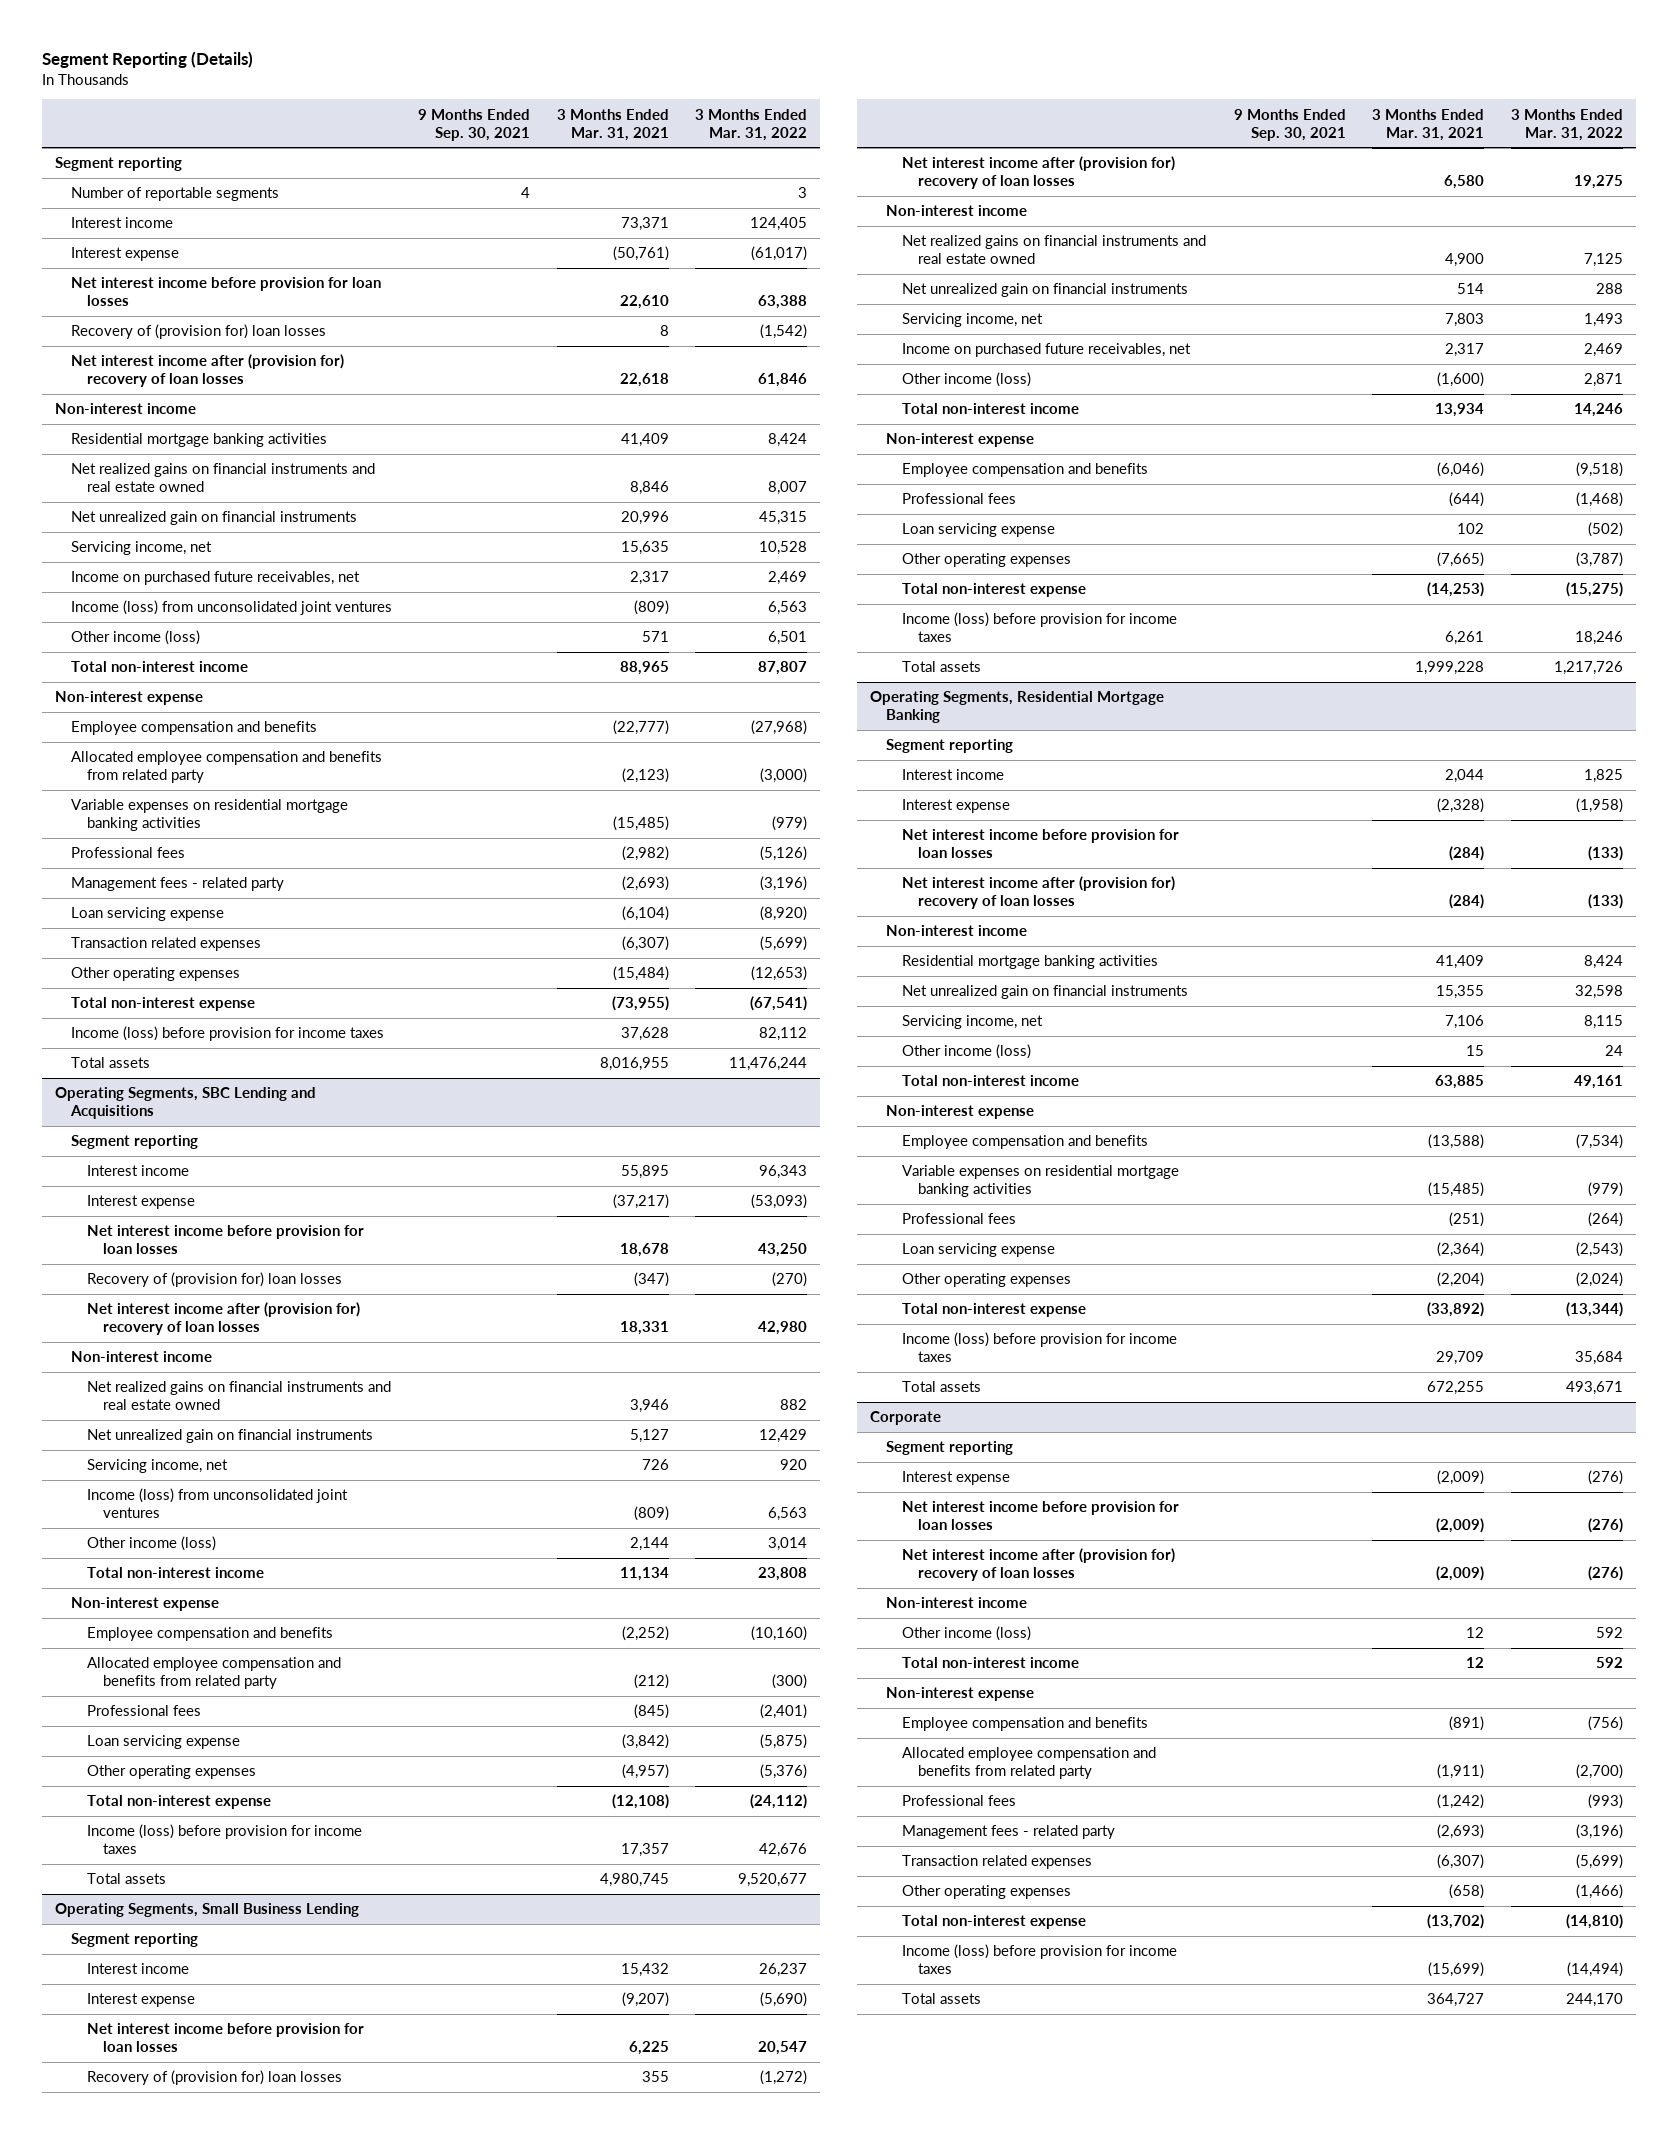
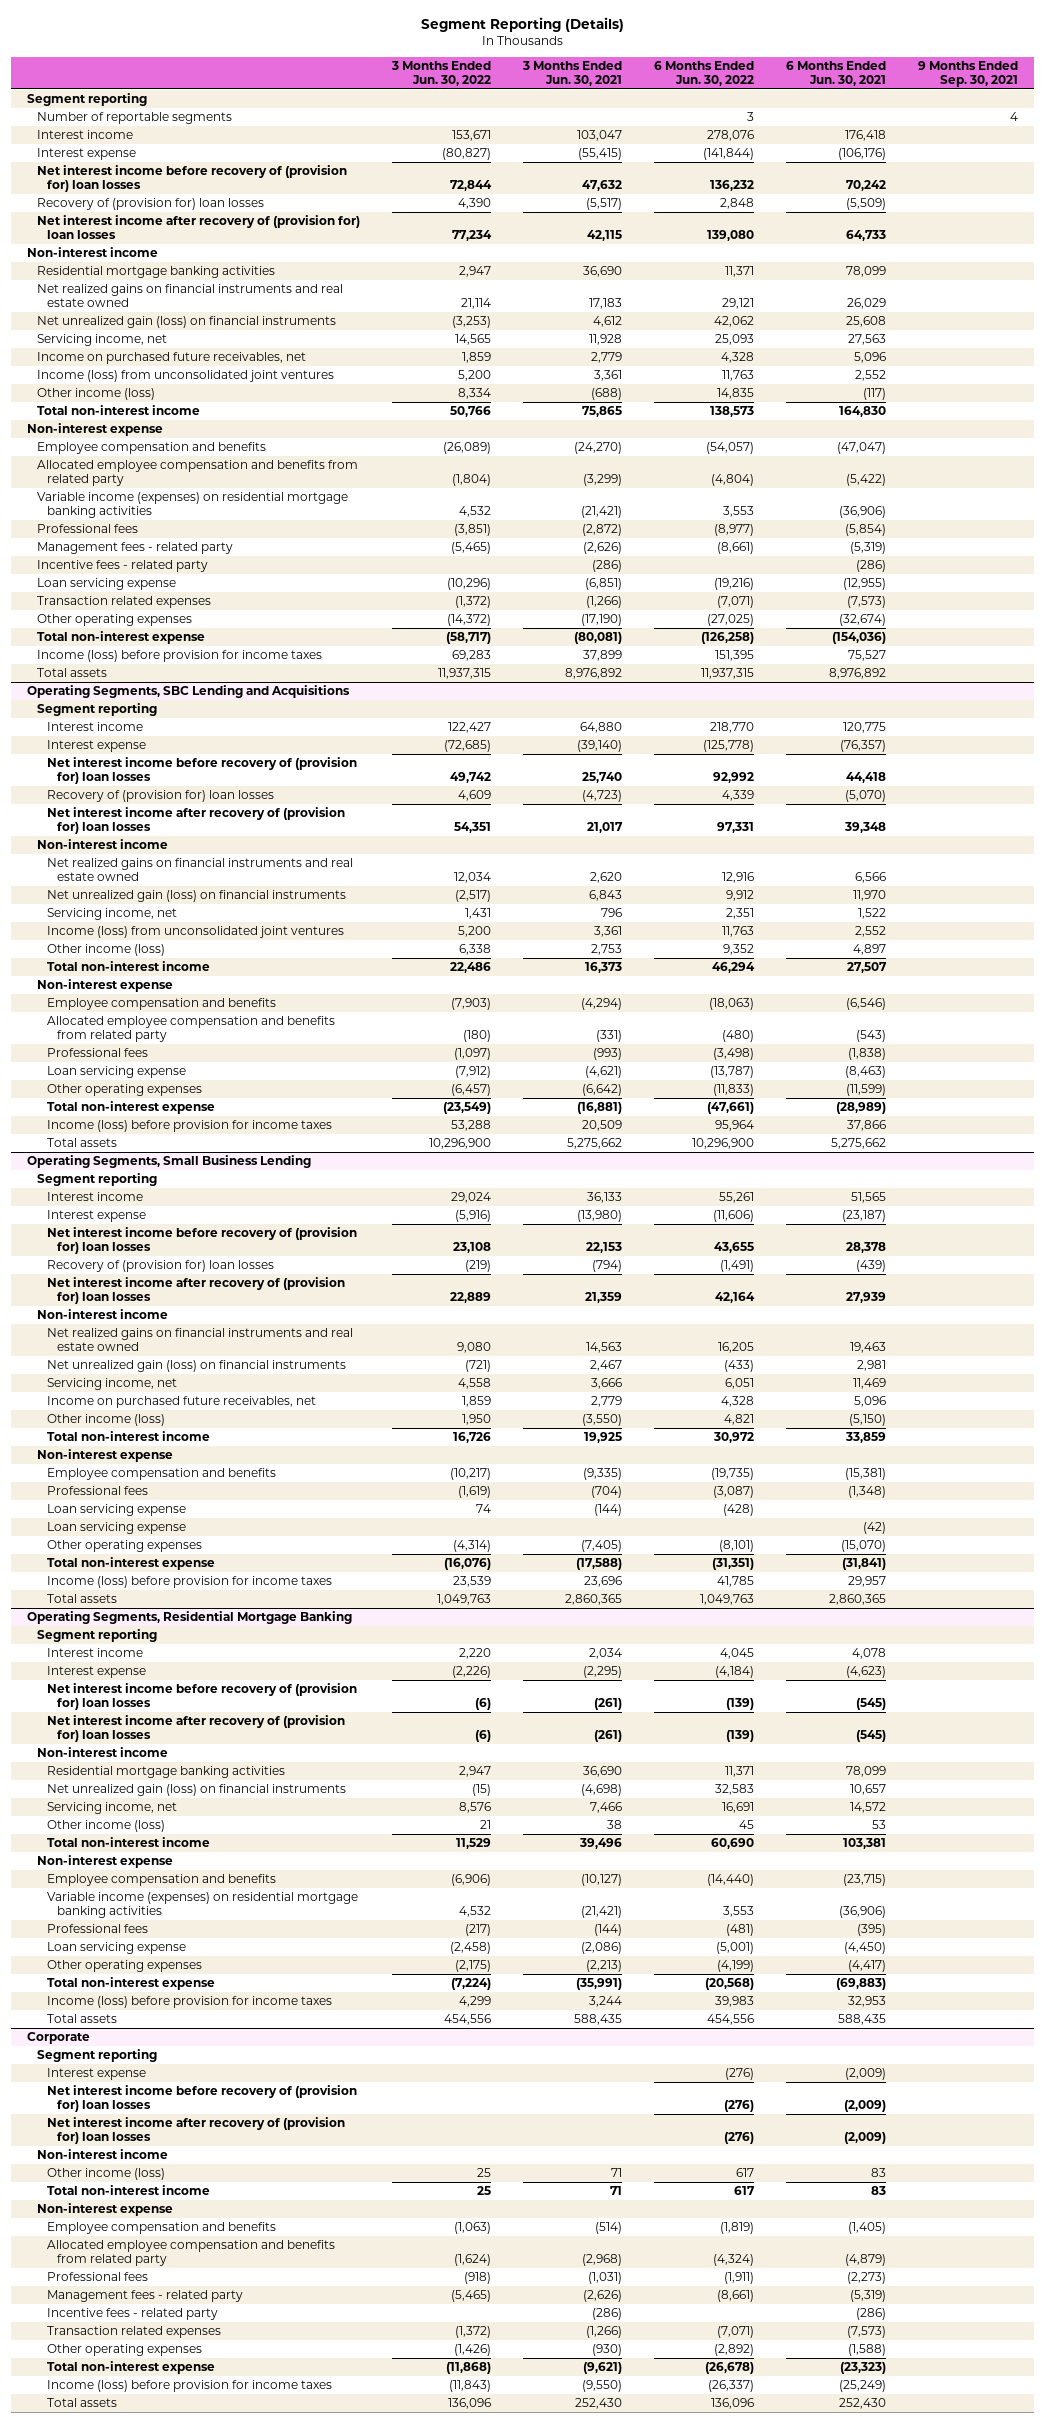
[556,108,669,141] 3 Months Ended Mar. 31, 2021 -> none
[695,108,808,141] 3 Months Ended Mar. 31, 2022 -> none
none -> [390,60,491,87] 3 Months Ended Jun. 30, 2022
none -> [521,60,622,87] 3 Months Ended Jun. 30, 2021
none -> [654,60,755,87] 6 Months Ended Jun. 30, 2022
none -> [786,60,887,87] 6 Months Ended Jun. 30, 2021
[70,277,381,307] Net interest income before provision for loan losses -> [36,164,347,193] Net interest income before recovery of (provision for) loan losses
[70,354,344,388] Net interest income after (provision for) recovery of loan losses -> [36,214,360,240] Net interest income after recovery of (provision for) loan losses
[70,511,357,526] Net unrealized gain on financial instruments -> [36,315,336,328] Net unrealized gain (loss) on financial instruments
[70,799,348,832] Variable expenses on residential mortgage banking activities -> [36,491,348,519] Variable income (expenses) on residential mortgage banking activities
none -> [36,559,208,572] Incentive fees - related party
[86,1225,364,1255] Net interest income before provision for loan losses -> [46,756,357,785] Net interest income before recovery of (provision for) loan losses
[86,1302,360,1336] Net interest income after (provision for) recovery of loan losses -> [46,806,345,835] Net interest income after recovery of (provision for) loan losses
[86,1429,373,1444] Net unrealized gain on financial instruments -> [46,889,346,902] Net unrealized gain (loss) on financial instruments
[86,2023,364,2053] Net interest income before provision for loan losses -> [46,1226,357,1255] Net interest income before recovery of (provision for) loan losses
[902,156,1176,190] Net interest income after (provision for) recovery of loan losses -> [46,1276,345,1305] Net interest income after recovery of (provision for) loan losses
[902,283,1189,298] Net unrealized gain on financial instruments -> [46,1359,346,1372] Net unrealized gain (loss) on financial instruments
none -> [46,1521,186,1534] Loan servicing expense
[902,829,1180,859] Net interest income before provision for loan losses -> [46,1682,357,1711] Net interest income before recovery of (provision for) loan losses
[902,876,1176,910] Net interest income after (provision for) recovery of loan losses -> [46,1714,345,1743] Net interest income after recovery of (provision for) loan losses
[902,985,1189,1000] Net unrealized gain on financial instruments -> [46,1783,346,1796] Net unrealized gain (loss) on financial instruments
[902,1165,1180,1198] Variable expenses on residential mortgage banking activities -> [46,1891,358,1919] Variable income (expenses) on residential mortgage banking activities
[902,1501,1180,1531] Net interest income before provision for loan losses -> [46,2084,357,2113] Net interest income before recovery of (provision for) loan losses
[902,1548,1176,1582] Net interest income after (provision for) recovery of loan losses -> [46,2116,345,2145] Net interest income after recovery of (provision for) loan losses
none -> [46,2307,218,2320] Incentive fees - related party

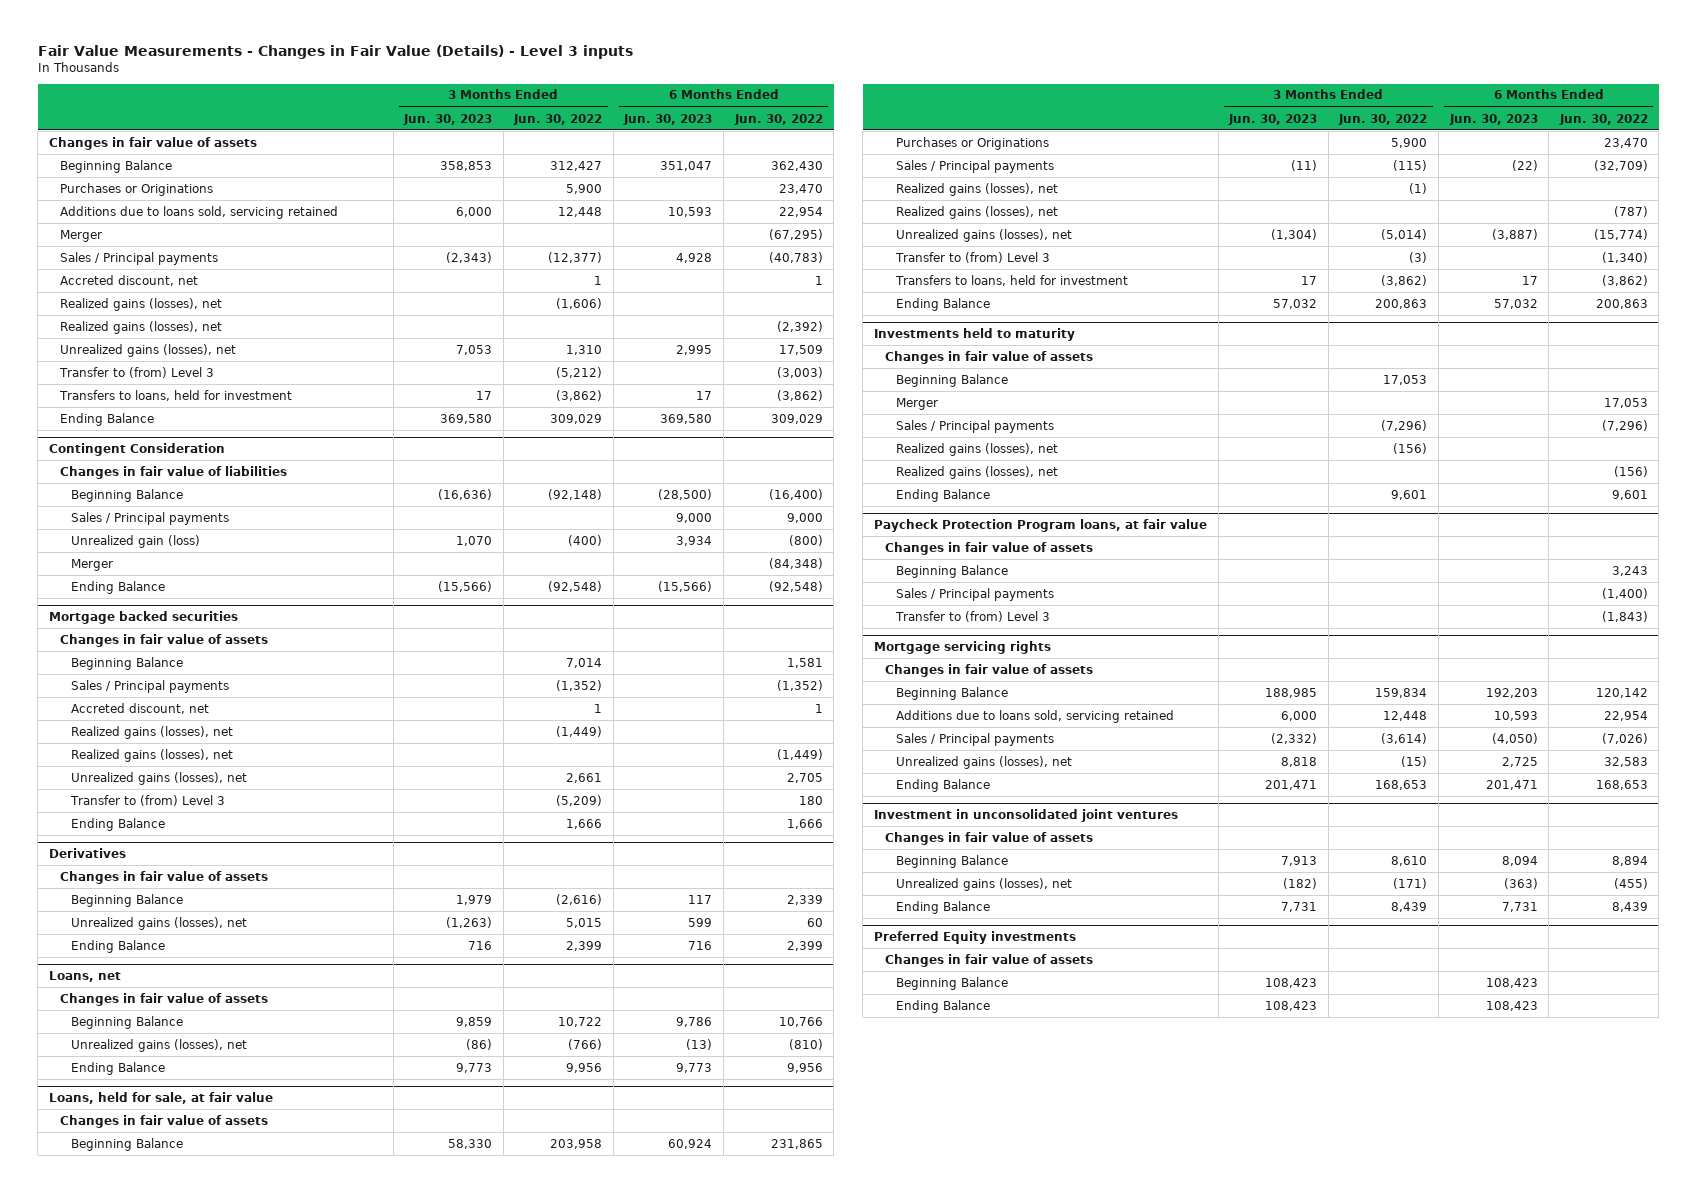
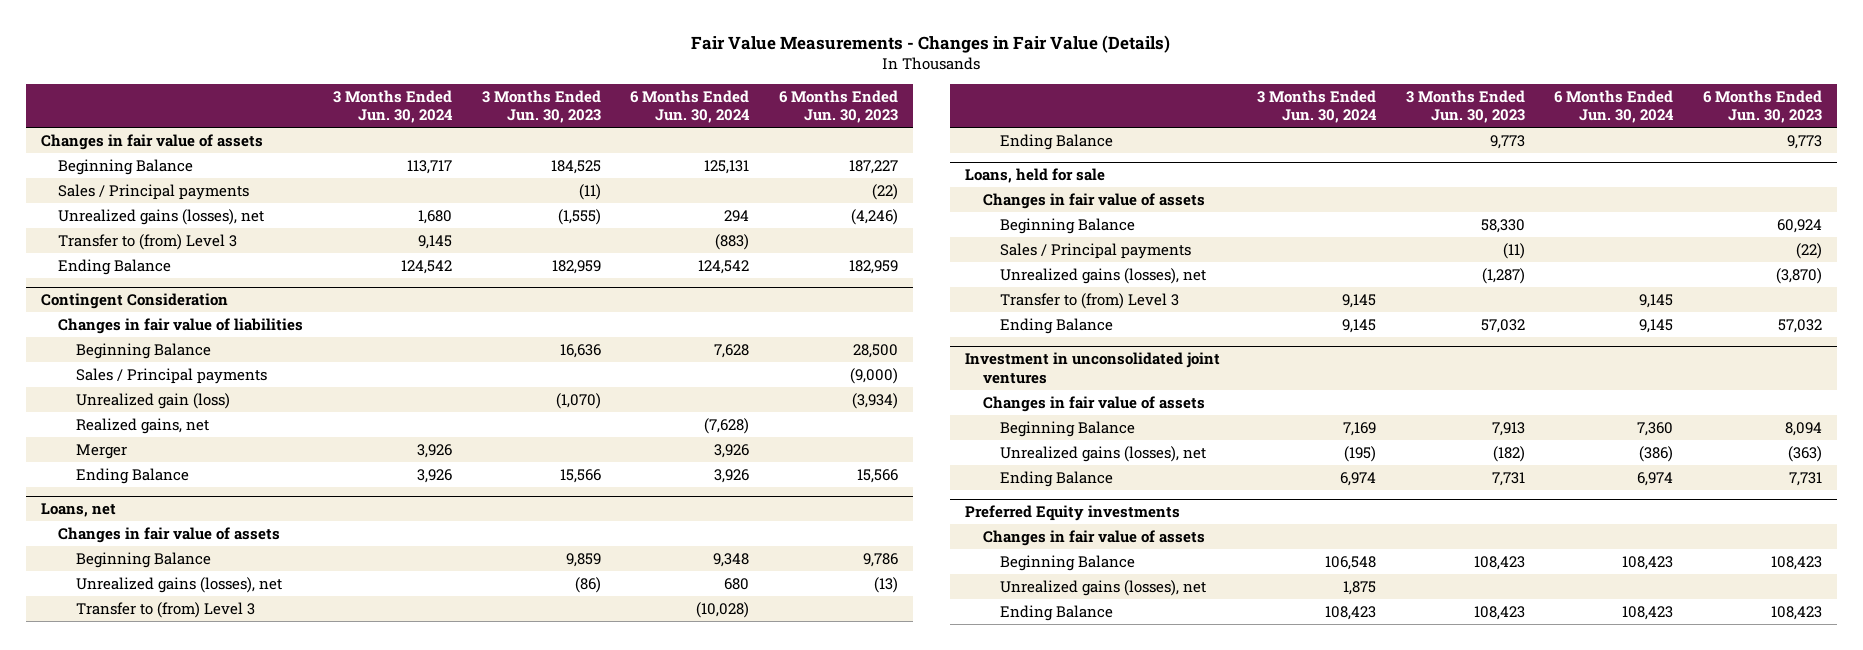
[37,45,633,60] Fair Value Measurements - Changes in Fair Value (Details) - Level 3 inputs -> [691,34,1171,53] Fair Value Measurements - Changes in Fair Value (Details)
[513,113,603,125] Jun. 30, 2022 -> none
[733,113,823,125] Jun. 30, 2022 -> none
none -> [332,89,453,124] 3 Months Ended Jun. 30, 2024
none -> [630,89,751,124] 6 Months Ended Jun. 30, 2024
[59,182,213,196] Purchases or Originations -> none
[59,205,338,219] Additions due to loans sold, servicing retained -> none
[59,229,102,242] Merger -> none
[59,274,198,286] Accreted discount, net -> none
[59,297,222,311] Realized gains (losses), net -> none
[59,320,222,334] Realized gains (losses), net -> none
[440,160,493,171] 358,853 -> [550,159,601,174] 184,525
[660,160,713,171] 351,047 -> [848,159,898,174] 187,227
[446,251,493,263] (2,343) -> [578,183,601,200] (11)
[676,252,713,263] 4,928 -> [871,183,898,200] (22)
[456,344,493,355] 7,053 -> [557,208,601,225] (1,555)
[676,344,713,355] 2,995 -> [850,208,898,225] (4,246)
[58,389,292,401] Transfers to loans, held for investment -> none
[440,413,493,424] 369,580 -> [551,259,601,274] 182,959
[660,413,713,424] 369,580 -> [848,259,898,274] 182,959
[438,488,493,500] (16,636) -> [559,343,601,358] 16,636
[658,488,713,500] (28,500) -> [852,343,898,358] 28,500
[676,512,713,523] 9,000 -> [849,367,898,384] (9,000)
[456,535,493,546] 1,070 -> [555,392,601,409] (1,070)
[676,535,713,546] 3,934 -> [851,392,898,409] (3,934)
none -> [76,417,210,434] Realized gains, net
[48,610,238,624] Mortgage backed securities -> none
[59,633,268,647] Changes in fair value of assets -> none
[70,656,183,670] Beginning Balance -> none
[70,679,229,693] Sales / Principal payments -> none
[70,702,209,714] Accreted discount, net -> none
[70,725,233,739] Realized gains (losses), net -> none
[70,748,233,762] Realized gains (losses), net -> none
[70,771,247,785] Unrealized gains (losses), net -> none
[69,794,225,806] Transfer to (from) Level 3 -> none
[70,817,165,831] Ending Balance -> none
[48,847,126,858] Derivatives -> none
[59,870,268,884] Changes in fair value of assets -> none
[70,893,183,907] Beginning Balance -> none
[70,916,247,930] Unrealized gains (losses), net -> none
[70,939,165,953] Ending Balance -> none
[438,580,493,592] (15,566) -> [559,468,601,483] 15,566
[658,580,713,592] (15,566) -> [856,468,898,483] 15,566
none -> [76,601,256,618] Transfer to (from) Level 3
[48,1091,273,1104] Loans, held for sale, at fair value -> [964,168,1105,184] Loans, held for sale
[895,136,1049,150] Purchases or Originations -> none
[895,182,1058,196] Realized gains (losses), net -> none
[895,205,1058,219] Realized gains (losses), net -> none
[1271,228,1318,240] (1,304) -> [1481,267,1525,284] (1,287)
[1491,228,1538,240] (3,887) -> [1776,267,1823,284] (3,870)
[894,274,1128,286] Transfers to loans, held for investment -> none
[874,327,1076,341] Investments held to maturity -> none
[884,350,1093,364] Changes in fair value of assets -> none
[895,373,1008,387] Beginning Balance -> none
[895,397,938,410] Merger -> none
[895,419,1054,433] Sales / Principal payments -> none
[895,442,1058,456] Realized gains (losses), net -> none
[895,465,1058,479] Realized gains (losses), net -> none
[895,488,990,502] Ending Balance -> none
[874,518,1208,532] Paycheck Protection Program loans, at fair value -> none
[884,541,1093,555] Changes in fair value of assets -> none
[895,564,1008,578] Beginning Balance -> none
[895,587,1054,601] Sales / Principal payments -> none
[894,610,1050,622] Transfer to (from) Level 3 -> none
[874,640,1052,654] Mortgage servicing rights -> none
[884,663,1093,677] Changes in fair value of assets -> none
[895,686,1008,700] Beginning Balance -> none
[895,709,1174,723] Additions due to loans sold, servicing retained -> none
[895,732,1054,746] Sales / Principal payments -> none
[895,755,1072,769] Unrealized gains (losses), net -> none
[895,778,990,792] Ending Balance -> none
none -> [1000,579,1207,596] Unrealized gains (losses), net

